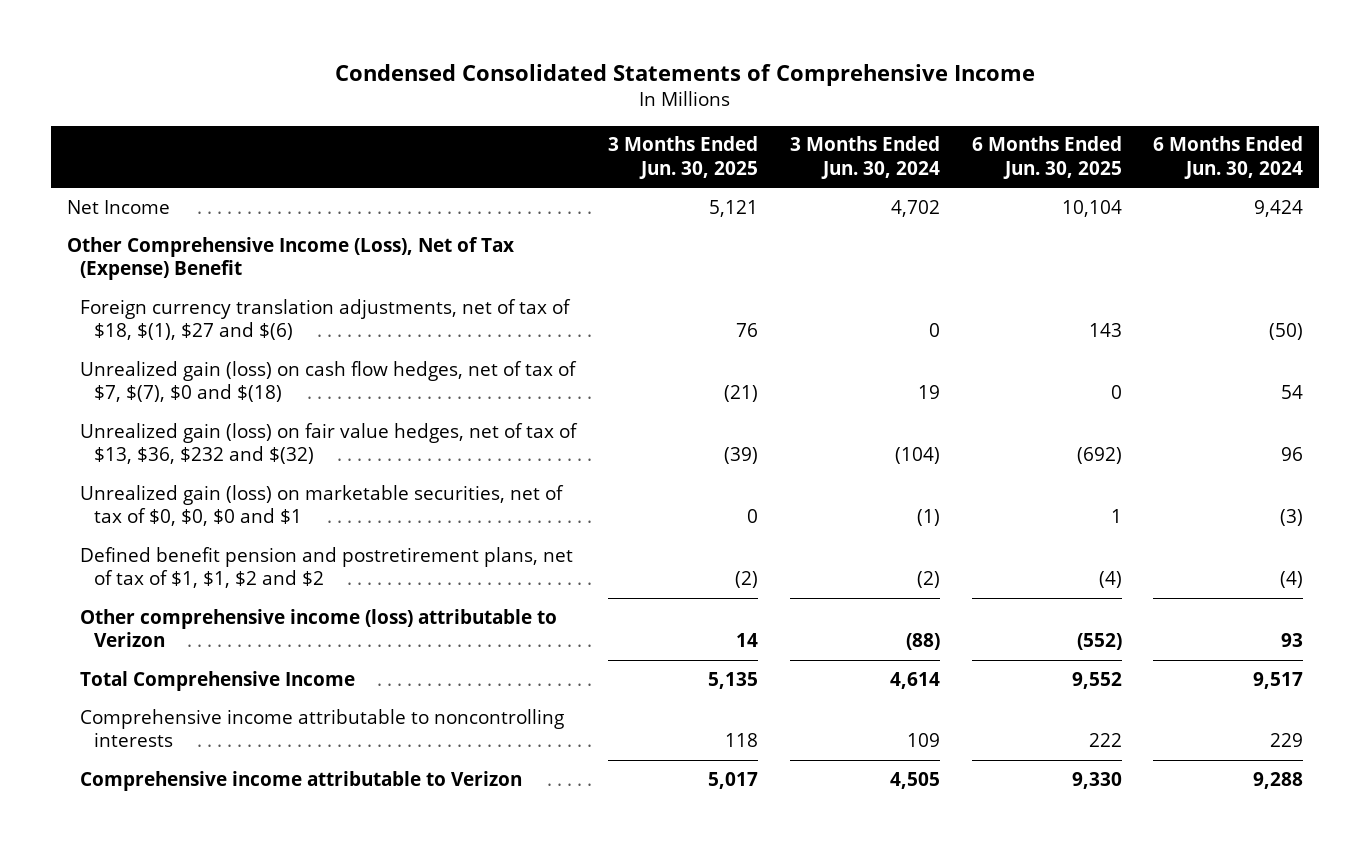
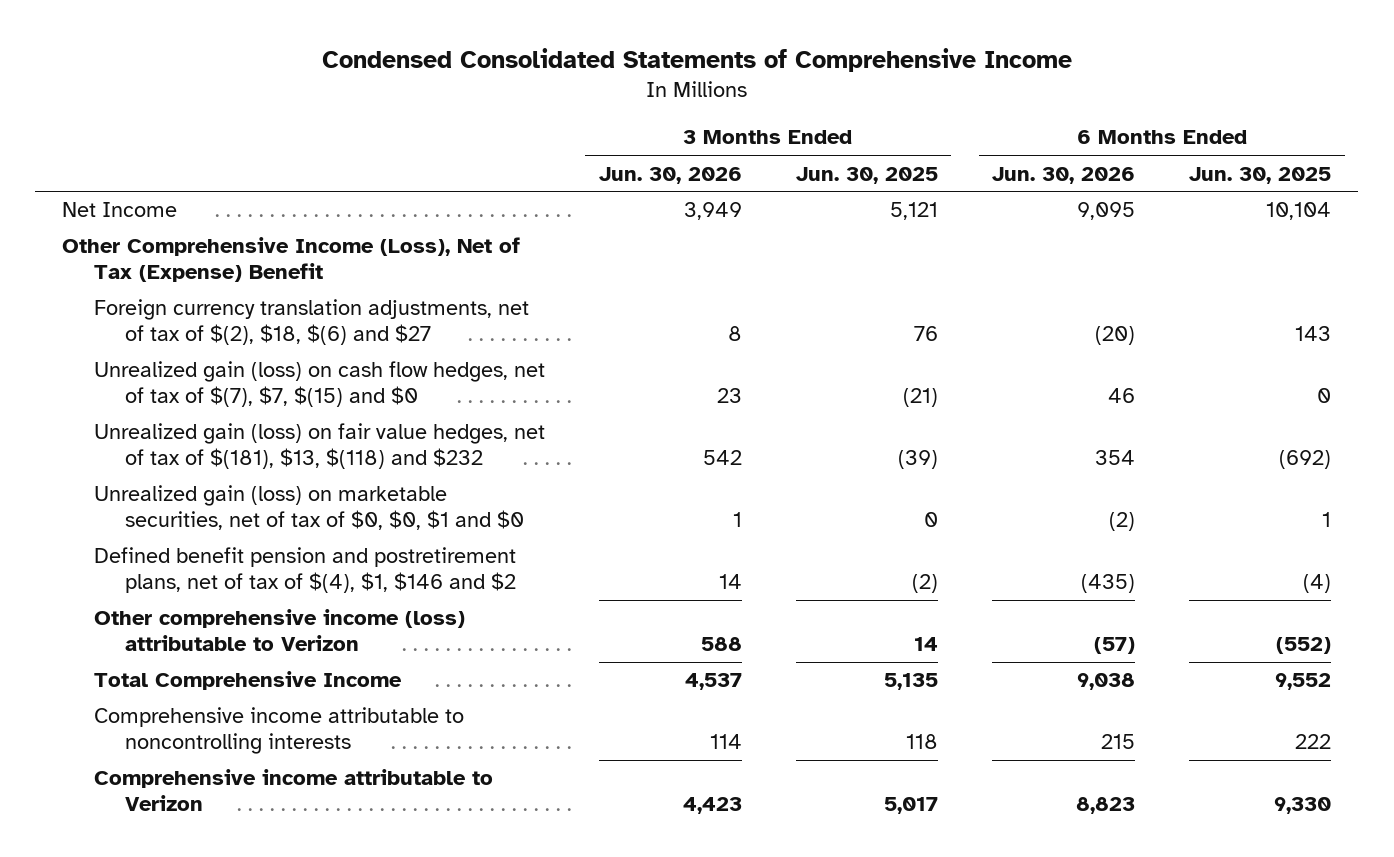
[789,136,940,179] 3 Months Ended Jun. 30, 2024 -> none
[1153,136,1304,179] 6 Months Ended Jun. 30, 2024 -> none
none -> [598,166,742,184] Jun. 30, 2026
none -> [992,166,1136,184] Jun. 30, 2026
[80,298,572,341] Foreign currency translation adjustments, net of tax of $18, $(1), $27 and $(6) -> [93,299,529,346] Foreign currency translation adjustments, net of tax of $(2), $18, $(6) and $27
[80,360,578,403] Unrealized gain (loss) on cash flow hedges, net of tax of $7, $(7), $0 and $(18) -> [93,361,545,408] Unrealized gain (loss) on cash flow hedges, net of tax of $(7), $7, $(15) and $0
[80,422,579,465] Unrealized gain (loss) on fair value hedges, net of tax of $13, $36, $232 and $(32) -> [93,423,545,470] Unrealized gain (loss) on fair value hedges, net of tax of $(181), $13, $(118) and $232
[80,484,565,527] Unrealized gain (loss) on marketable securities, net of tax of $0, $0, $0 and $1 -> [93,485,524,531] Unrealized gain (loss) on marketable securities, net of tax of $0, $0, $1 and $0
[80,546,574,589] Defined benefit pension and postretirement plans, net of tax of $1, $1, $2 and $2 -> [93,547,516,594] Defined benefit pension and postretirement plans, net of tax of $(4), $1, $146 and $2

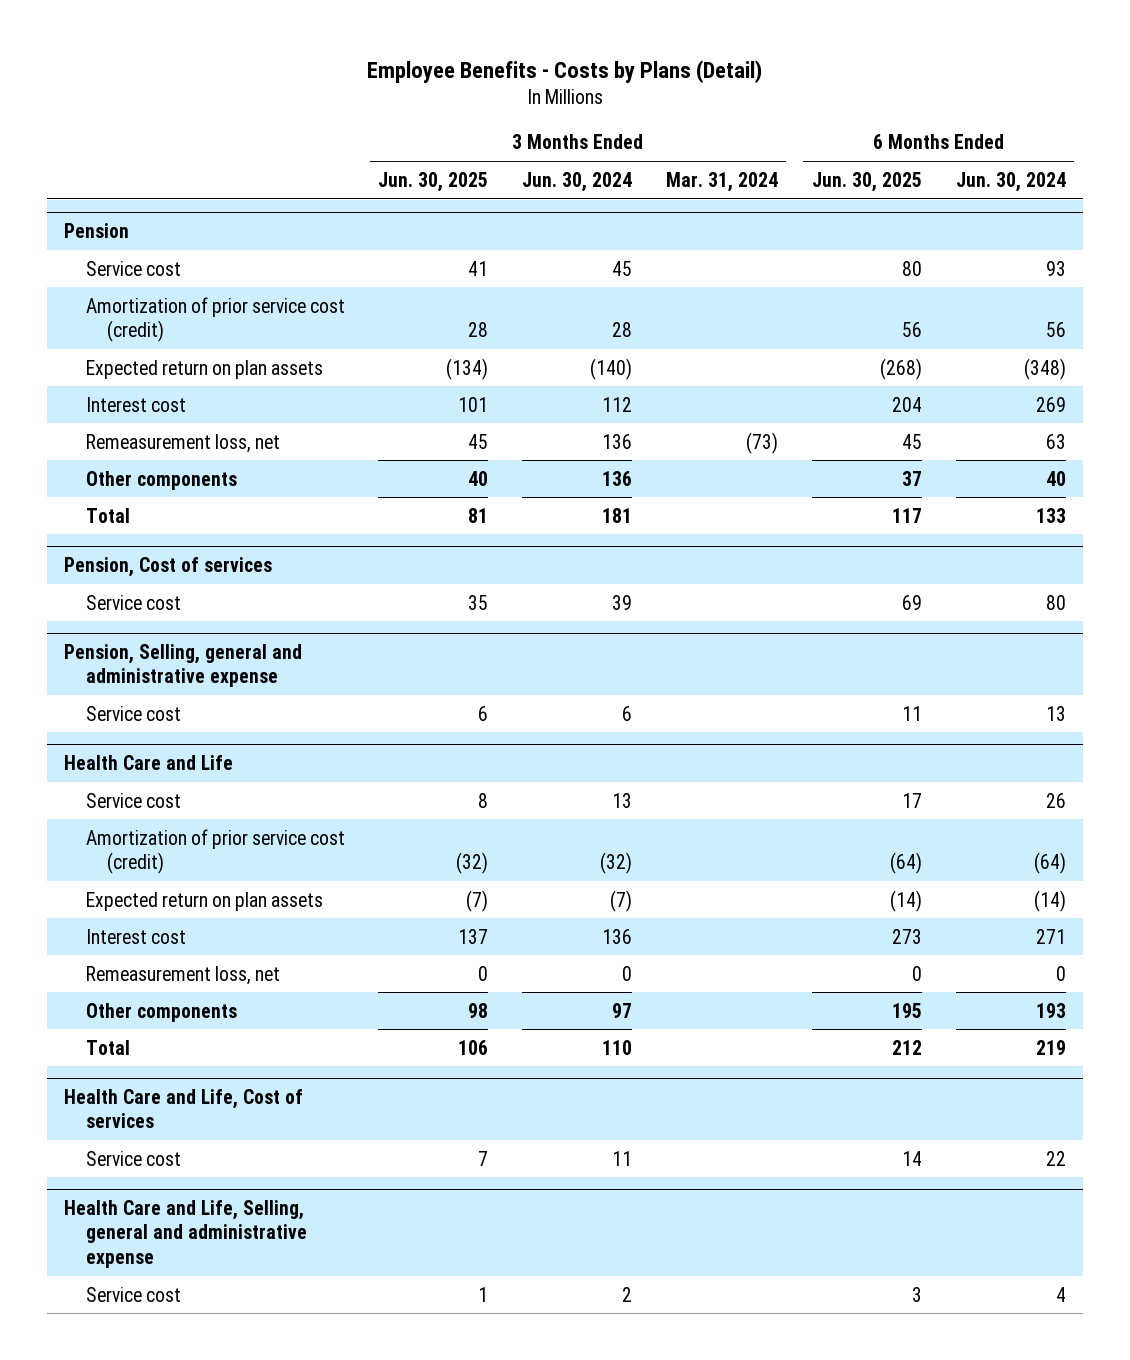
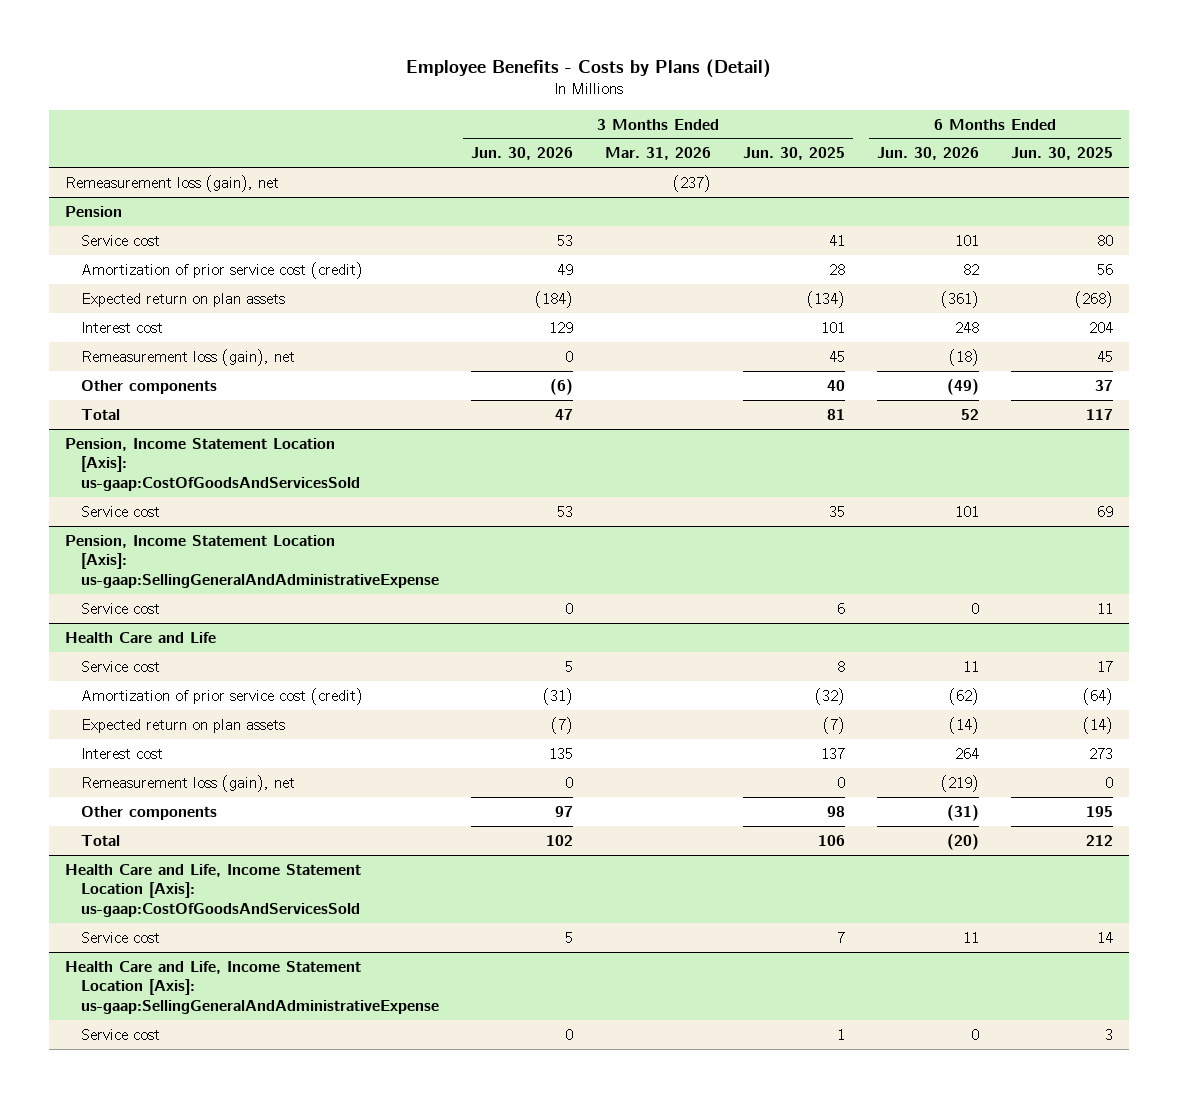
[522,171,633,192] Jun. 30, 2024 -> none
[666,171,779,192] Mar. 31, 2024 -> none
[955,171,1066,192] Jun. 30, 2024 -> none
none -> [471,147,574,161] Jun. 30, 2026
none -> [605,147,712,161] Mar. 31, 2026
none -> [877,147,980,161] Jun. 30, 2026
none -> [64,174,279,192] Remeasurement loss (gain), net
[85,433,280,453] Remeasurement loss, net -> [80,348,295,366] Remeasurement loss (gain), net
[64,556,273,577] Pension, Cost of services -> none
none -> [64,437,360,491] Pension, Income Statement Location [Axis]: us-gaap:CostOfGoodsAndServicesSold
[64,643,303,688] Pension, Selling, general and administrative expense -> none
none -> [64,534,439,588] Pension, Income Statement Location [Axis]: us-gaap:SellingGeneralAndAdministrativeExpense
[85,965,280,985] Remeasurement loss, net -> [80,774,295,792] Remeasurement loss (gain), net
[64,1088,304,1129] Health Care and Life, Cost of services -> none
none -> [64,863,361,917] Health Care and Life, Income Statement Location [Axis]: us-gaap:CostOfGoodsAndServicesSold
[64,1199,307,1268] Health Care and Life, Selling, general and administrative expense -> none
none -> [64,960,439,1014] Health Care and Life, Income Statement Location [Axis]: us-gaap:SellingGeneralAndAdministrativeExpense

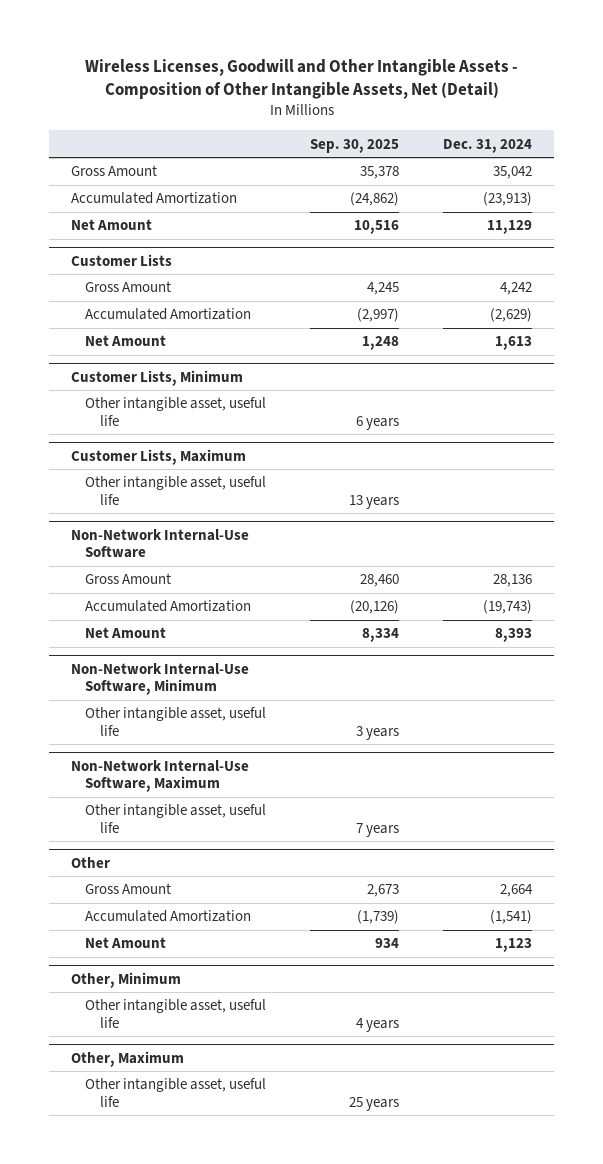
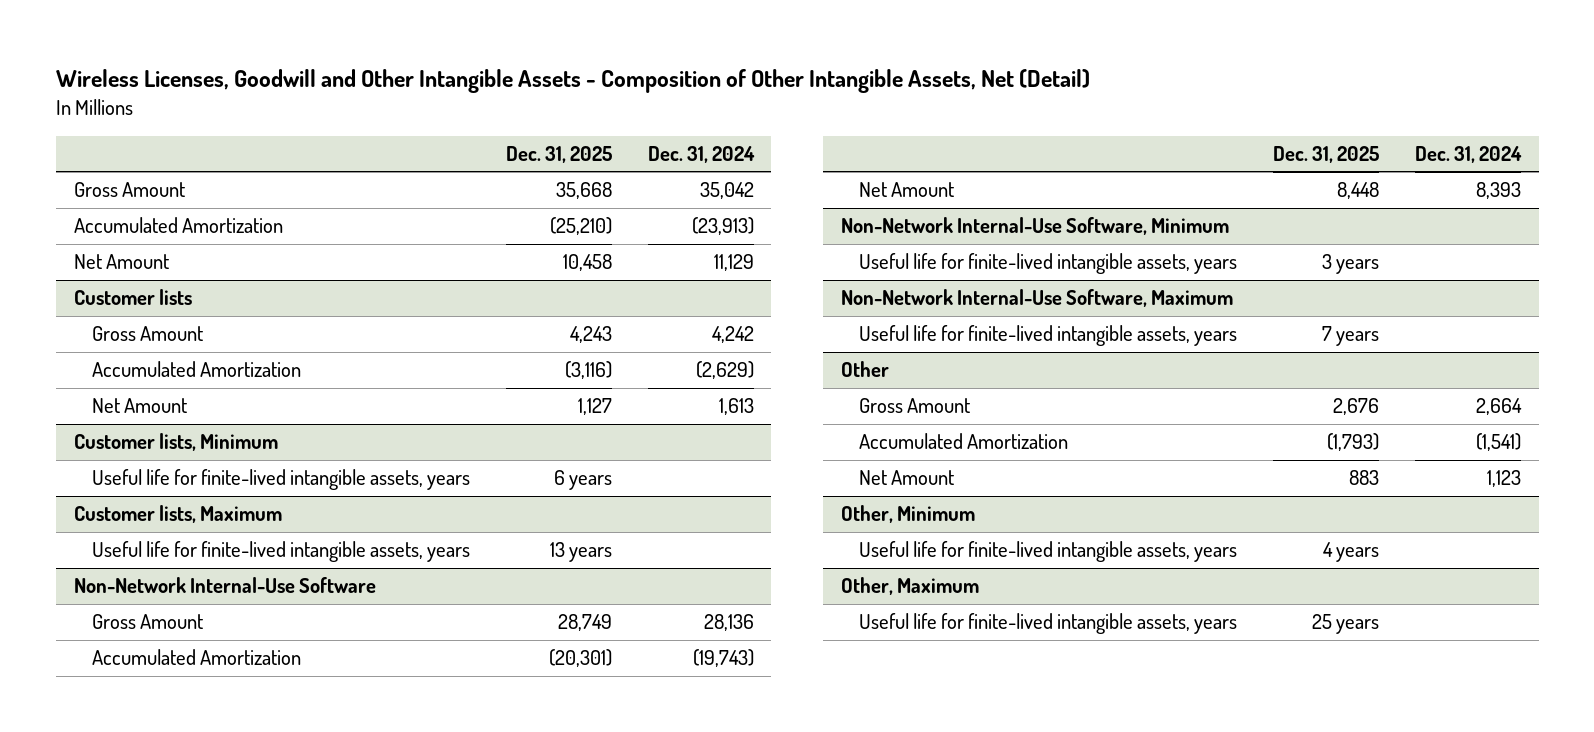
[310,138,400,153] Sep. 30, 2025 -> none
none -> [505,145,612,163] Dec. 31, 2025
[70,254,172,267] Customer Lists -> [73,289,192,306] Customer lists
[70,370,243,387] Customer Lists, Minimum -> [73,433,278,452] Customer lists, Minimum
[85,397,267,426] Other intangible asset, useful life -> [91,469,470,491] Useful life for finite-lived intangible assets, years
[70,449,246,466] Customer Lists, Maximum -> [73,505,282,524] Customer lists, Maximum
[85,476,267,505] Other intangible asset, useful life -> [91,541,470,563] Useful life for finite-lived intangible assets, years
[85,707,267,736] Other intangible asset, useful life -> [858,253,1237,275] Useful life for finite-lived intangible assets, years
[85,804,267,833] Other intangible asset, useful life -> [858,325,1237,347] Useful life for finite-lived intangible assets, years
[85,999,267,1028] Other intangible asset, useful life -> [858,541,1237,563] Useful life for finite-lived intangible assets, years
[85,1078,267,1107] Other intangible asset, useful life -> [858,613,1237,635] Useful life for finite-lived intangible assets, years

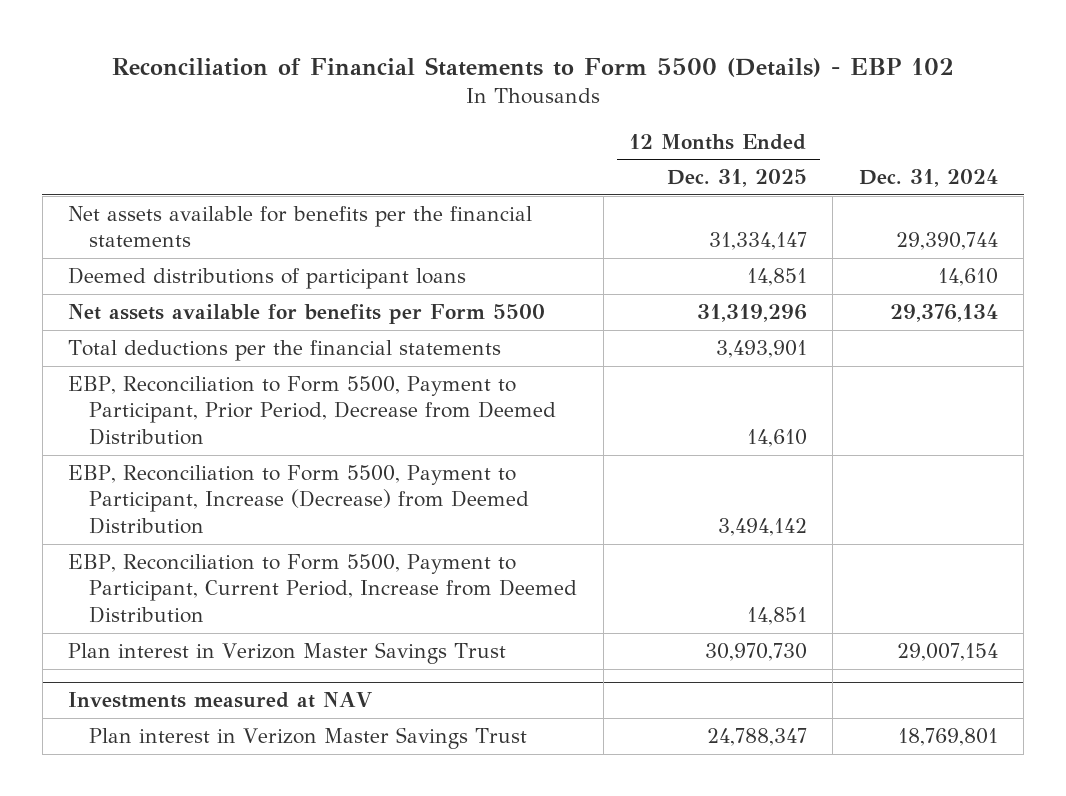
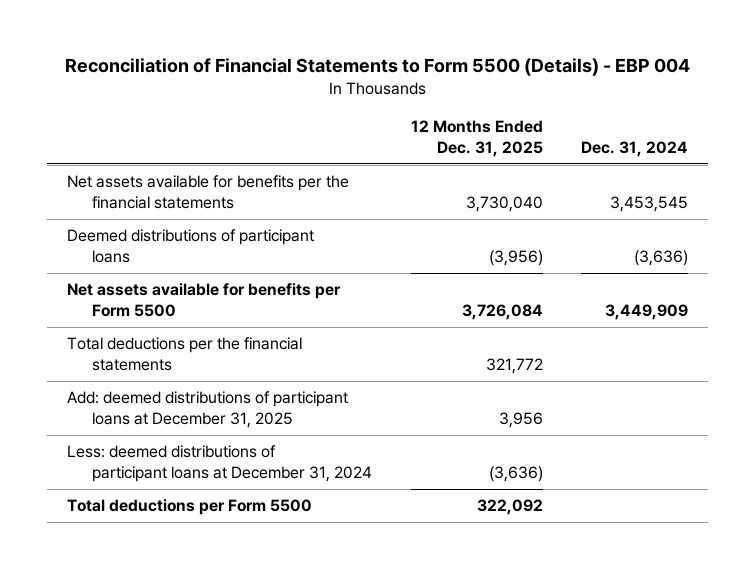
[112,56,955,77] Reconciliation of Financial Statements to Form 5500 (Details) - EBP 102 -> [64,58,690,77] Reconciliation of Financial Statements to Form 5500 (Details) - EBP 004
[68,375,557,445] EBP, Reconciliation to Form 5500, Payment to Participant, Prior Period, Decrease from Deemed Distribution -> none
[68,464,530,534] EBP, Reconciliation to Form 5500, Payment to Participant, Increase (Decrease) from Deemed Distribution -> none
[68,553,578,623] EBP, Reconciliation to Form 5500, Payment to Participant, Current Period, Increase from Deemed Distribution -> none
[68,641,507,664] Plan interest in Verizon Master Savings Trust -> none
[68,692,373,709] Investments measured at NAV -> none
[89,726,528,749] Plan interest in Verizon Master Savings Trust -> none
[708,232,807,251] 31,334,147 -> [465,196,543,213] 3,730,040
[895,232,998,251] 29,390,744 -> [610,196,689,213] 3,453,545
[746,267,807,286] 14,851 -> [488,250,543,267] (3,956)
[937,267,998,286] 14,610 -> [634,250,689,267] (3,636)
[696,303,807,322] 31,319,296 -> [461,304,543,321] 3,726,084
[889,303,998,322] 29,376,134 -> [605,304,689,321] 3,449,909
[715,339,807,358] 3,493,901 -> [485,358,543,375] 321,772
none -> [66,391,348,429] Add: deemed distributions of participant loans at December 31, 2025
none -> [66,445,372,483] Less: deemed distributions of participant loans at December 31, 2024
none -> [66,499,312,516] Total deductions per Form 5500

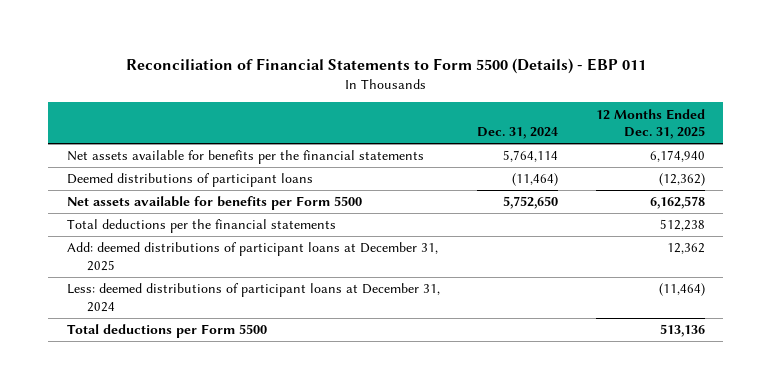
[64,58,690,77] Reconciliation of Financial Statements to Form 5500 (Details) - EBP 004 -> [125,57,646,74] Reconciliation of Financial Statements to Form 5500 (Details) - EBP 011
[465,196,543,213] 3,730,040 -> [649,150,705,163] 6,174,940
[610,196,689,213] 3,453,545 -> [503,150,559,163] 5,764,114
[488,250,543,267] (3,956) -> [658,173,705,187] (12,362)
[634,250,689,267] (3,636) -> [512,173,559,187] (11,464)
[461,304,543,321] 3,726,084 -> [649,196,705,210] 6,162,578
[605,304,689,321] 3,449,909 -> [503,196,559,210] 5,752,650
[485,358,543,375] 321,772 -> [659,219,705,232] 512,238
[498,412,543,429] 3,956 -> [666,243,705,255] 12,362
[488,466,543,483] (3,636) -> [658,283,705,297] (11,464)
[476,499,543,516] 322,092 -> [659,324,705,338] 513,136

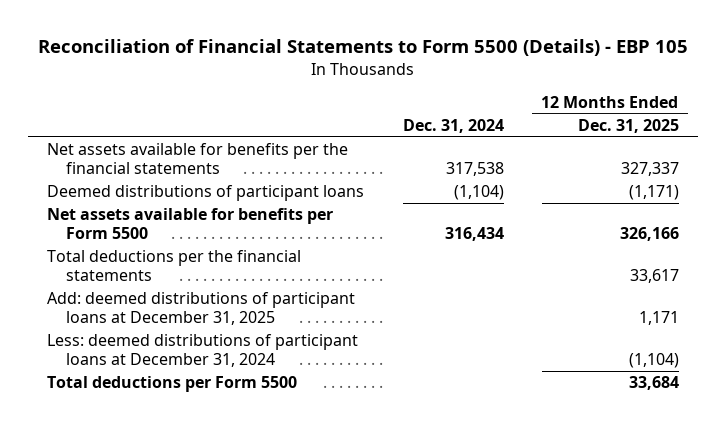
[125,57,646,74] Reconciliation of Financial Statements to Form 5500 (Details) - EBP 011 -> [38,39,689,57] Reconciliation of Financial Statements to Form 5500 (Details) - EBP 105
[503,150,559,163] 5,764,114 -> [445,162,504,177] 317,538
[649,150,705,163] 6,174,940 -> [620,162,679,177] 327,337
[512,173,559,187] (11,464) -> [453,185,504,201] (1,104)
[658,173,705,187] (12,362) -> [628,185,679,201] (1,171)
[503,196,559,210] 5,752,650 -> [444,227,504,242] 316,434
[649,196,705,210] 6,162,578 -> [619,227,679,242] 326,166
[659,219,705,232] 512,238 -> [629,269,679,284] 33,617
[666,243,705,255] 12,362 -> [638,311,679,326] 1,171
[658,283,705,297] (11,464) -> [628,353,679,369] (1,104)
[659,324,705,338] 513,136 -> [628,376,679,391] 33,684

